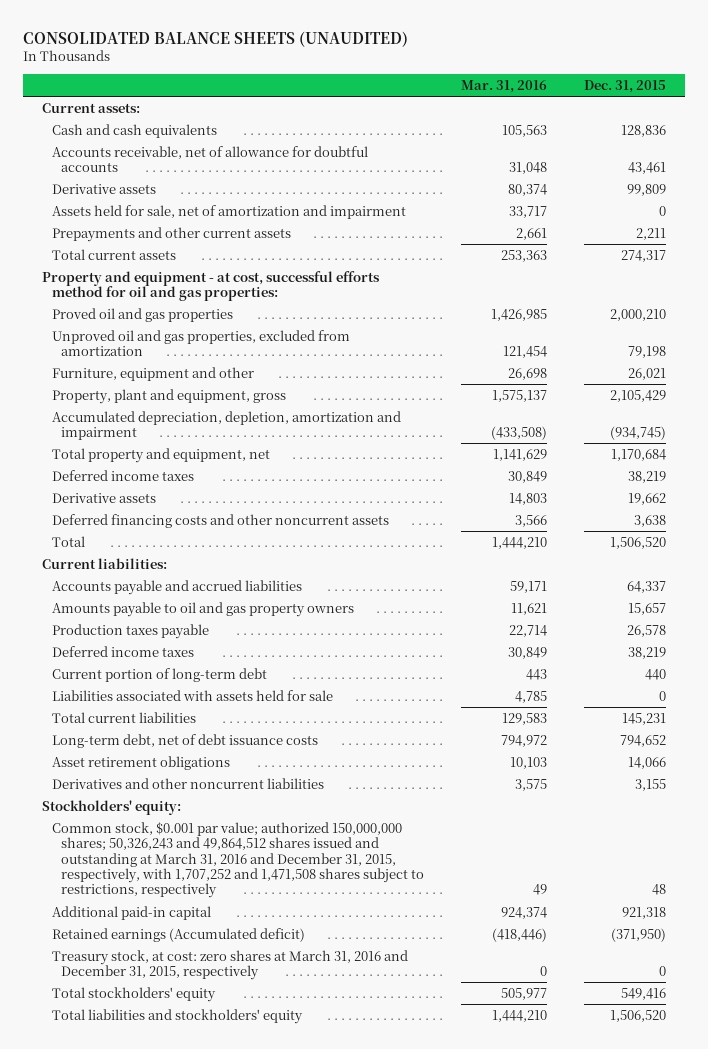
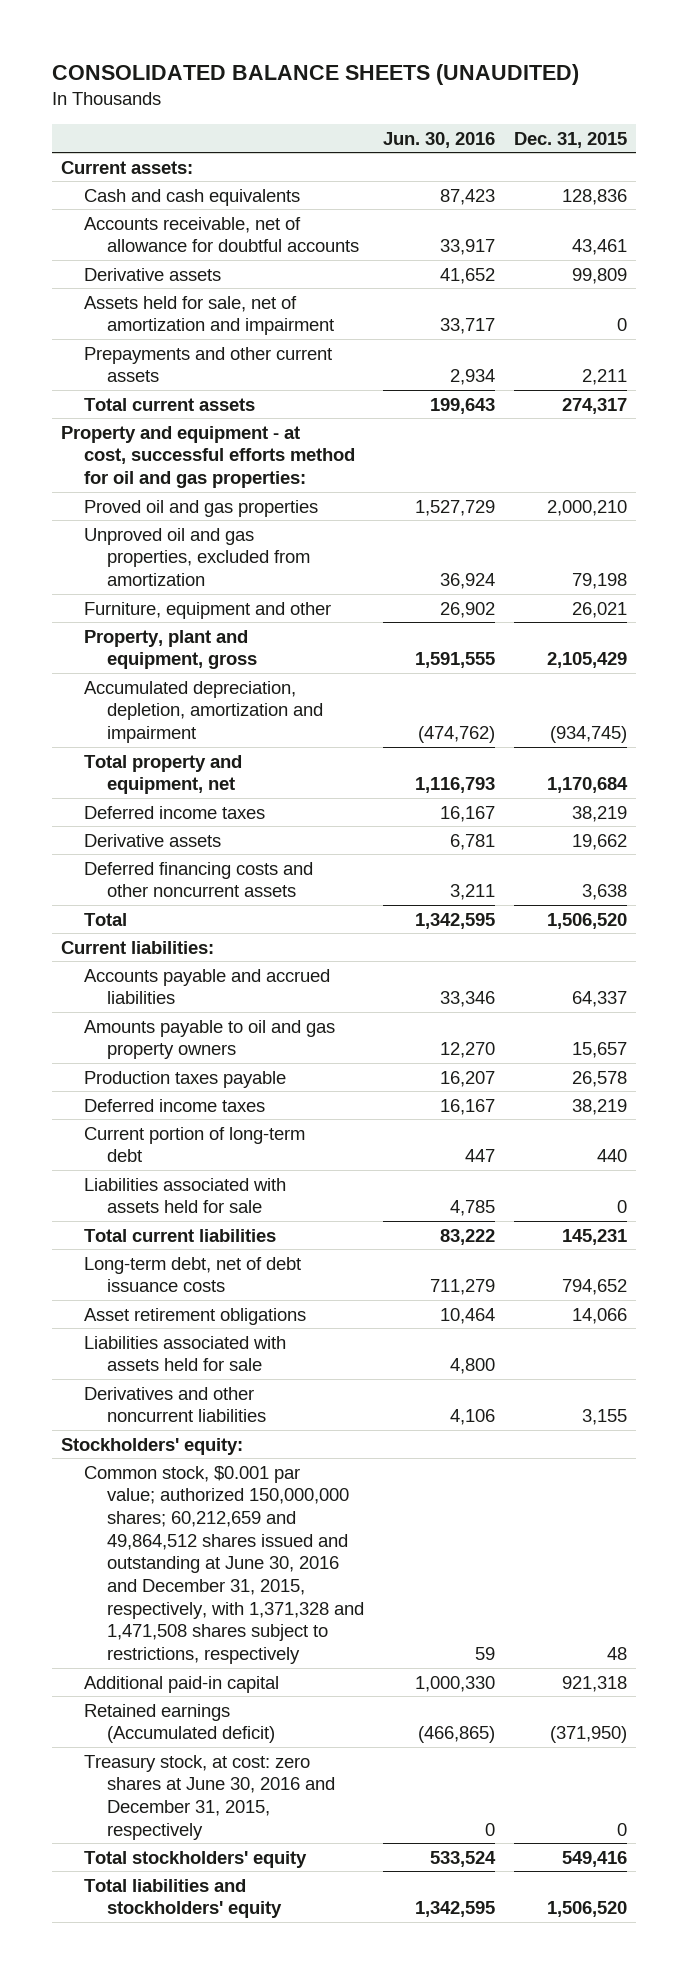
[461,79,548,93] Mar. 31, 2016 -> none
none -> [382,131,495,148] Jun. 30, 2016
none -> [84,1335,287,1372] Liabilities associated with assets held for sale
[51,821,425,899] Common stock, $0.001 par value; authorized 150,000,000 shares; 50,326,243 and 49,864,512 shares issued and outstanding at March 31, 2016 and December 31, 2015, respectively, with 1,707,252 and 1,471,508 shares subject to restrictions, respectively -> [84,1465,365,1665] Common stock, $0.001 par value; authorized 150,000,000 shares; 60,212,659 and 49,864,512 shares issued and outstanding at June 30, 2016 and December 31, 2015, respectively, with 1,371,328 and 1,471,508 shares subject to restrictions, respectively
[51,949,408,981] Treasury stock, at cost: zero shares at March 31, 2016 and December 31, 2015, respectively -> [84,1754,336,1840] Treasury stock, at cost: zero shares at June 30, 2016 and December 31, 2015, respectively

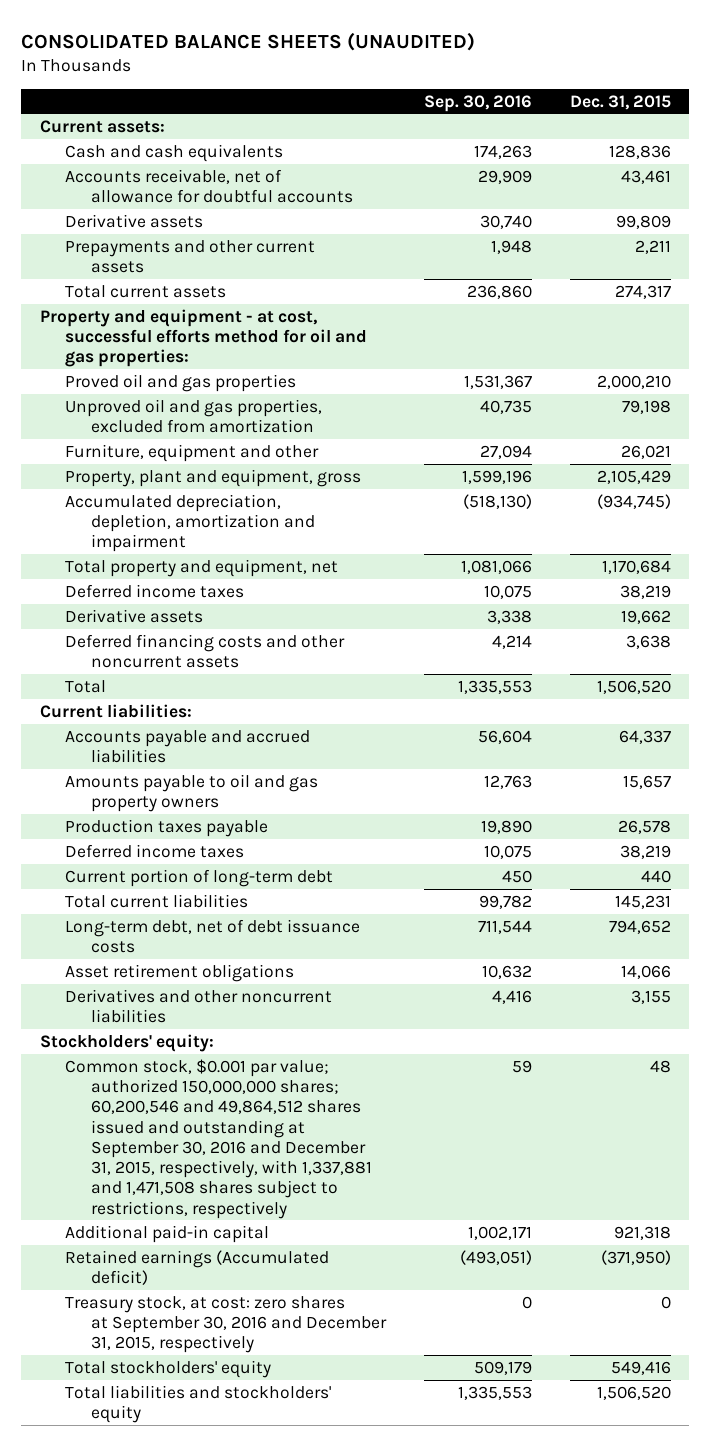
[382,131,495,148] Jun. 30, 2016 -> none
none -> [424,94,533,112] Sep. 30, 2016
[84,295,335,336] Assets held for sale, net of amortization and impairment -> none
[84,1177,287,1214] Liabilities associated with assets held for sale -> none
[84,1335,287,1372] Liabilities associated with assets held for sale -> none
[84,1465,365,1665] Common stock, $0.001 par value; authorized 150,000,000 shares; 60,212,659 and 49,864,512 shares issued and outstanding at June 30, 2016 and December 31, 2015, respectively, with 1,371,328 and 1,471,508 shares subject to restrictions, respectively -> [65,1058,373,1219] Common stock, $0.001 par value; authorized 150,000,000 shares; 60,200,546 and 49,864,512 shares issued and outstanding at September 30, 2016 and December 31, 2015, respectively, with 1,337,881 and 1,471,508 shares subject to restrictions, respectively
[84,1754,336,1840] Treasury stock, at cost: zero shares at June 30, 2016 and December 31, 2015, respectively -> [65,1295,388,1354] Treasury stock, at cost: zero shares at September 30, 2016 and December 31, 2015, respectively

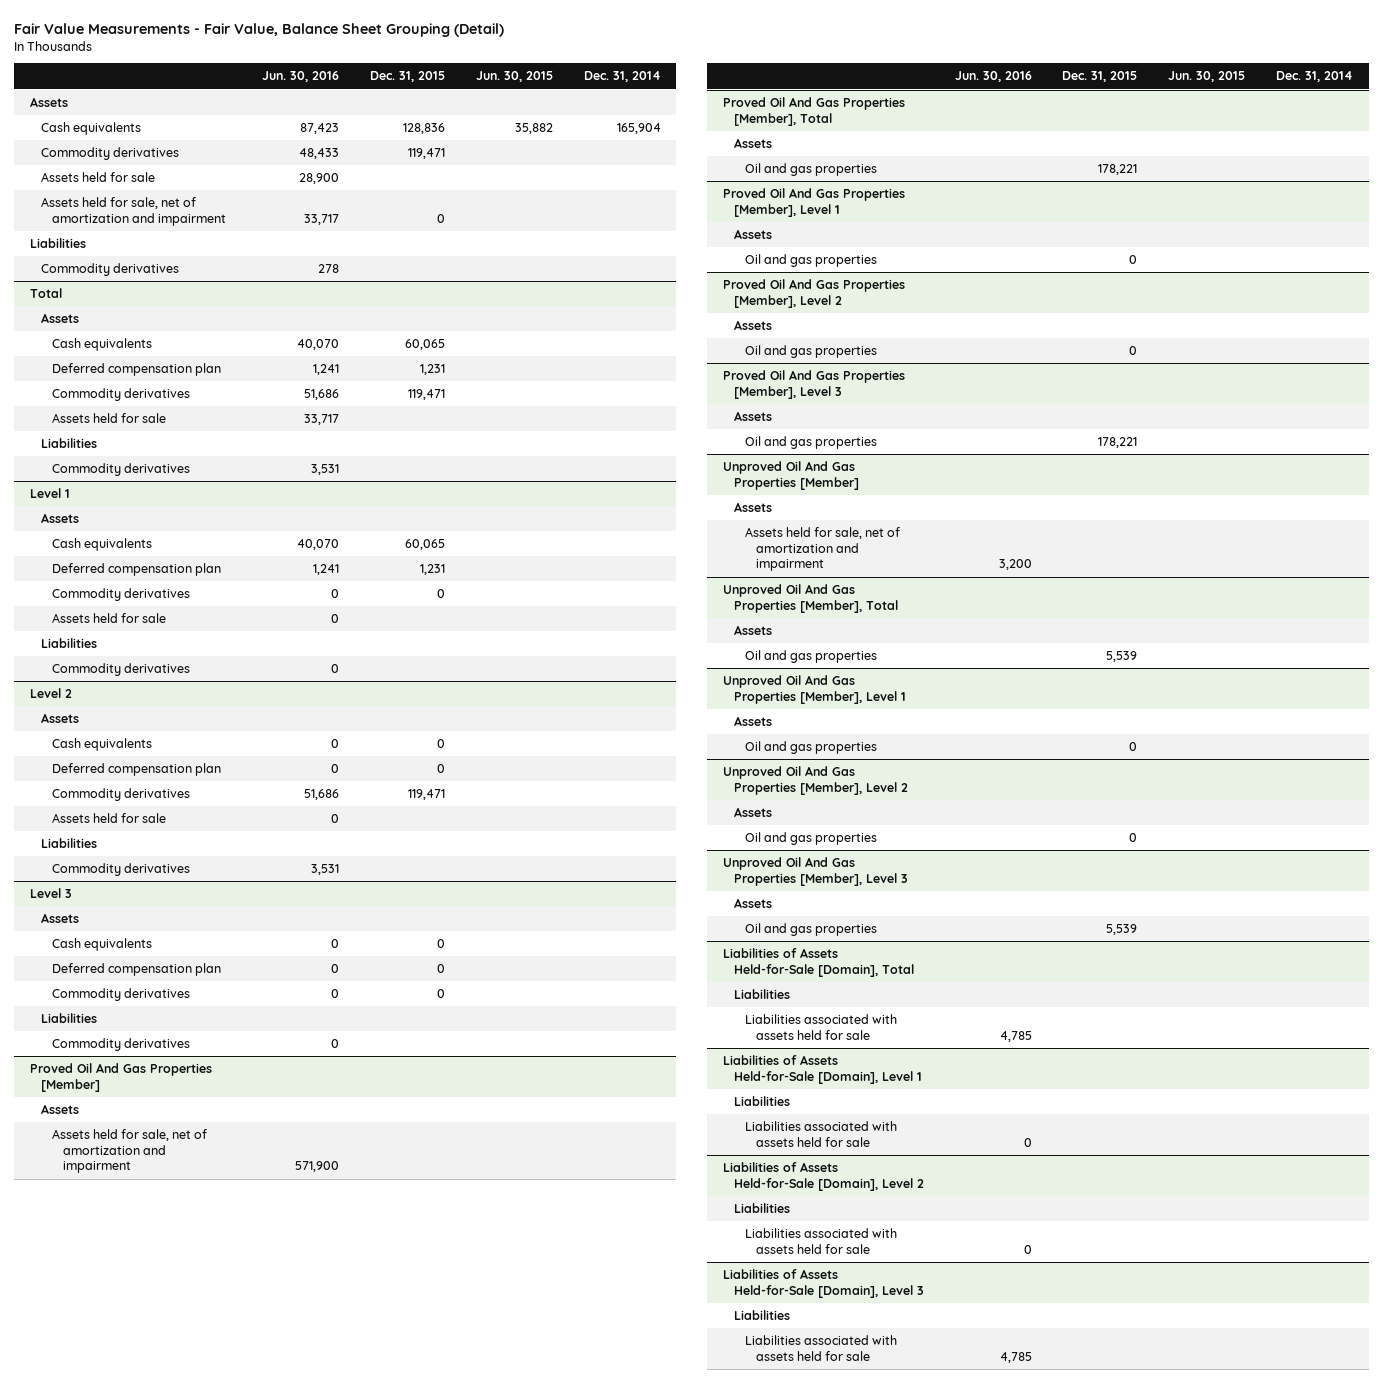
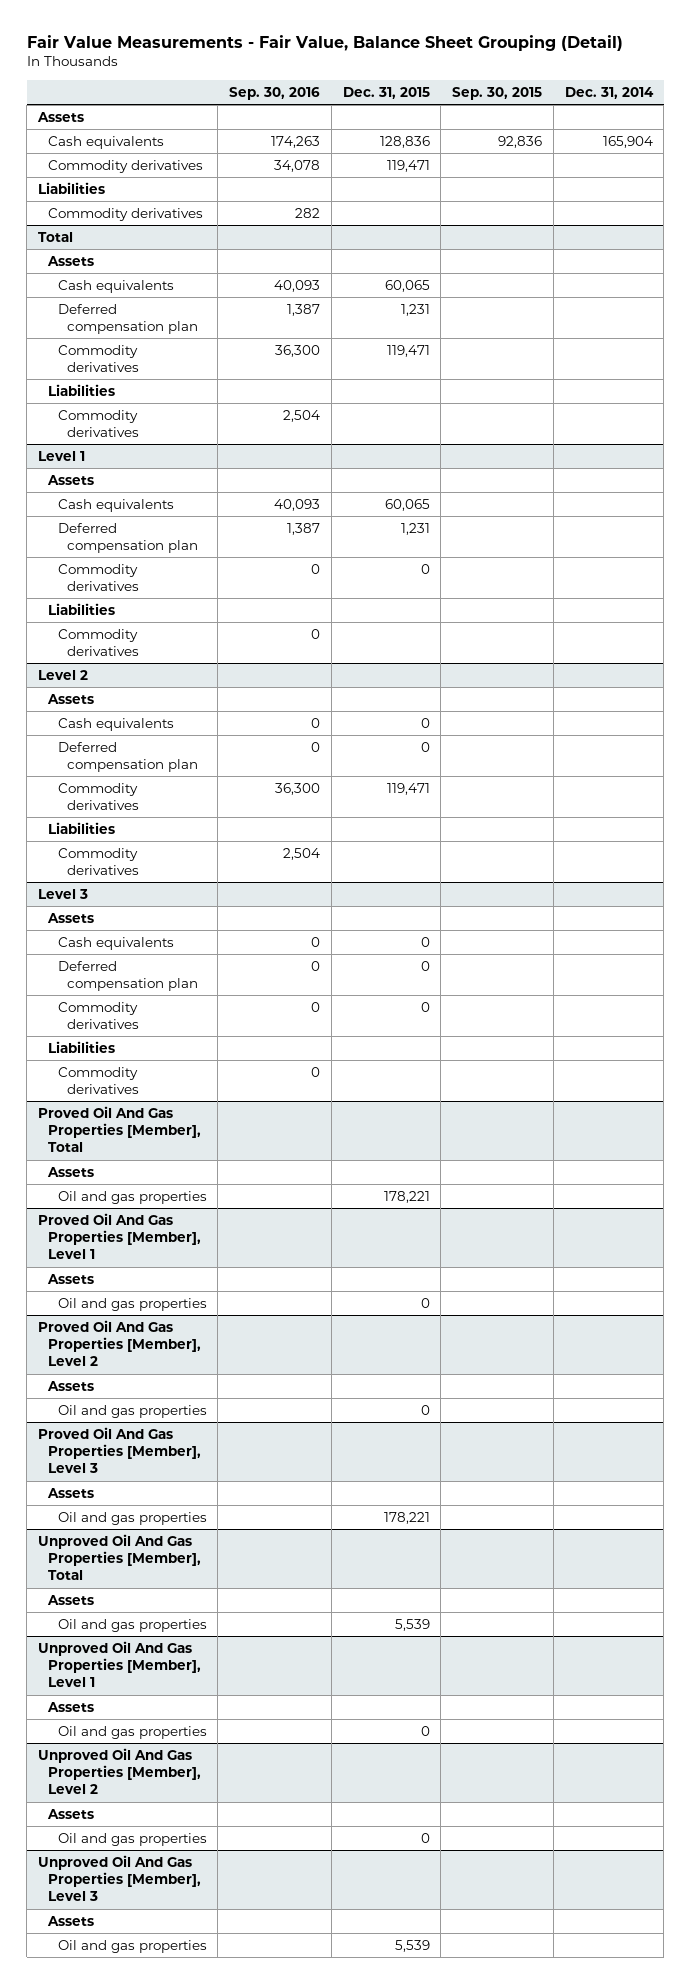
[261,71,339,83] Jun. 30, 2016 -> none
[475,71,553,83] Jun. 30, 2015 -> none
none -> [229,86,321,100] Sep. 30, 2016
none -> [452,86,543,100] Sep. 30, 2015
[41,172,156,183] Assets held for sale -> none
[41,197,227,226] Assets held for sale, net of amortization and impairment -> none
[52,413,167,424] Assets held for sale -> none
[52,613,167,624] Assets held for sale -> none
[52,813,167,824] Assets held for sale -> none
[29,1063,212,1092] Proved Oil And Gas Properties [Member] -> none
[41,1104,80,1115] Assets -> none
[52,1129,208,1174] Assets held for sale, net of amortization and impairment -> none
[722,461,859,490] Unproved Oil And Gas Properties [Member] -> none
[733,502,772,513] Assets -> none
[744,527,900,572] Assets held for sale, net of amortization and impairment -> none
[722,948,914,977] Liabilities of Assets Held-for-Sale [Domain], Total -> none
[733,989,790,1000] Liabilities -> none
[744,1014,897,1040] Liabilities associated with assets held for sale -> none
[722,1055,922,1084] Liabilities of Assets Held-for-Sale [Domain], Level 1 -> none
[733,1096,790,1107] Liabilities -> none
[744,1121,897,1147] Liabilities associated with assets held for sale -> none
[722,1162,924,1191] Liabilities of Assets Held-for-Sale [Domain], Level 2 -> none
[733,1203,790,1214] Liabilities -> none
[744,1228,897,1254] Liabilities associated with assets held for sale -> none
[722,1269,924,1298] Liabilities of Assets Held-for-Sale [Domain], Level 3 -> none
[733,1310,790,1321] Liabilities -> none
[744,1335,897,1361] Liabilities associated with assets held for sale -> none

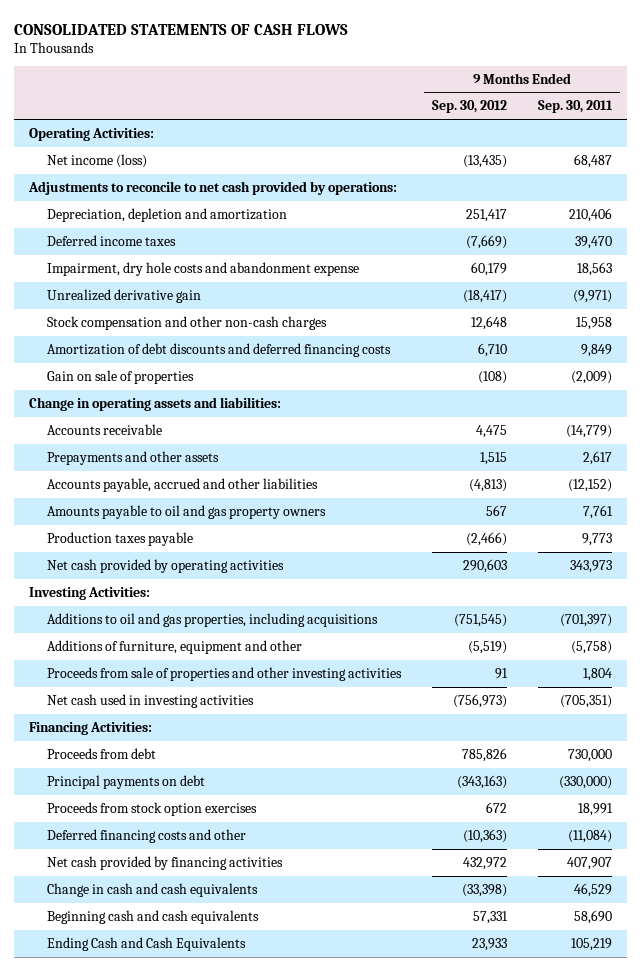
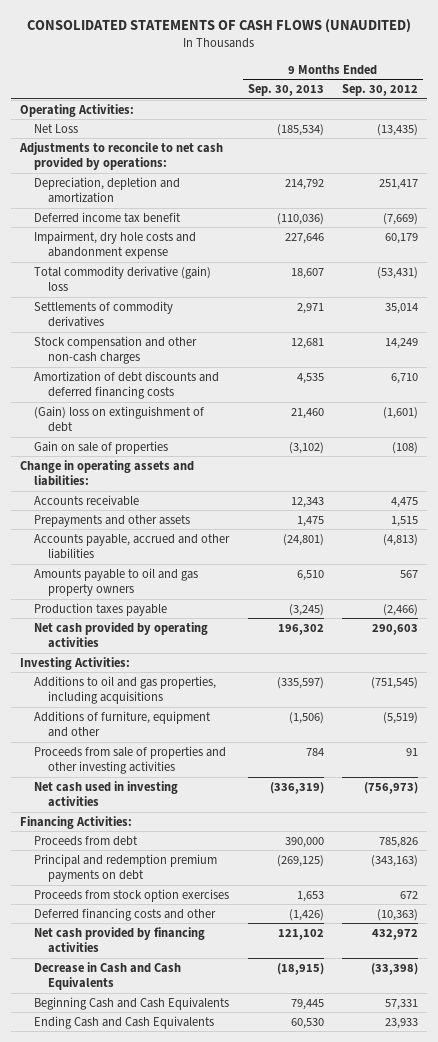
[14,23,349,35] CONSOLIDATED STATEMENTS OF CASH FLOWS -> [27,19,412,34] CONSOLIDATED STATEMENTS OF CASH FLOWS (UNAUDITED)
[537,100,613,114] Sep. 30, 2011 -> none
none -> [247,84,324,97] Sep. 30, 2013
[46,153,147,168] Net income (loss) -> [33,123,78,133] Net Loss
[46,234,176,246] Deferred income taxes -> [33,211,181,223] Deferred income tax benefit
[46,288,201,303] Unrealized derivative gain -> none
none -> [33,265,211,291] Total commodity derivative (gain) loss
none -> [33,300,173,327] Settlements of commodity derivatives
[470,315,507,330] 12,648 -> [385,337,419,349] 14,249
none -> [33,405,204,432] (Gain) loss on extinguishment of debt
[46,774,205,789] Principal payments on debt -> [33,853,217,882] Principal and redemption premium payments on debt
[46,882,258,897] Change in cash and cash equivalents -> [33,961,181,990] Decrease in Cash and Cash Equivalents
[46,909,259,924] Beginning cash and cash equivalents -> [33,996,229,1010] Beginning Cash and Cash Equivalents

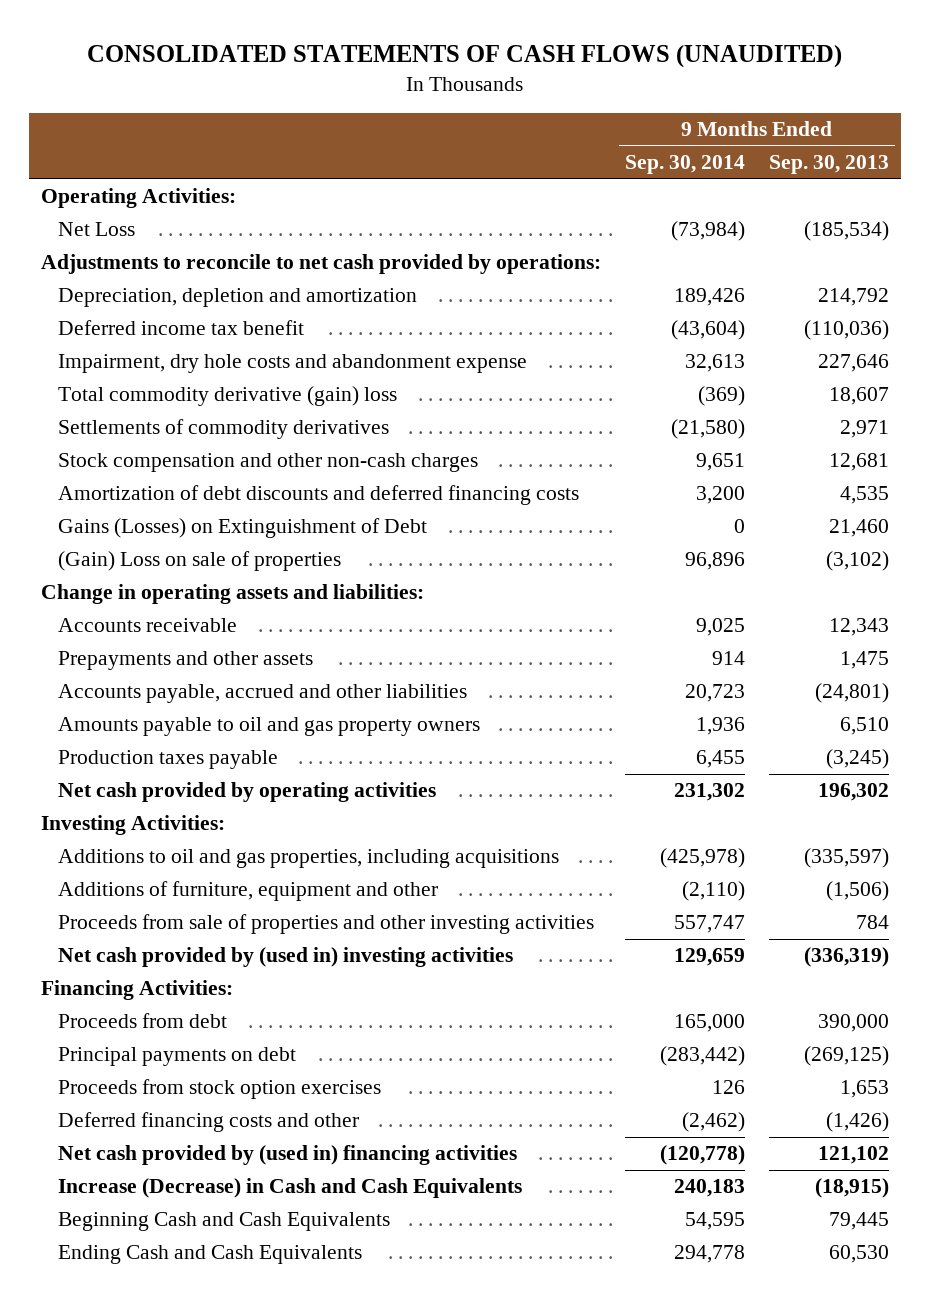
[342,84,419,97] Sep. 30, 2012 -> none
none -> [625,155,746,175] Sep. 30, 2014
[33,405,204,432] (Gain) loss on extinguishment of debt -> [58,518,428,539] Gains (Losses) on Extinguishment of Debt
[33,440,168,454] Gain on sale of properties -> [58,551,342,572] (Gain) Loss on sale of properties
[33,780,178,807] Net cash used in investing activities -> [58,947,514,968] Net cash provided by (used in) investing activities
[33,853,217,882] Principal and redemption premium payments on debt -> [58,1047,297,1067] Principal payments on debt
[33,926,205,953] Net cash provided by financing activities -> [58,1145,518,1166] Net cash provided by (used in) financing activities
[33,961,181,990] Decrease in Cash and Cash Equivalents -> [58,1178,523,1199] Increase (Decrease) in Cash and Cash Equivalents

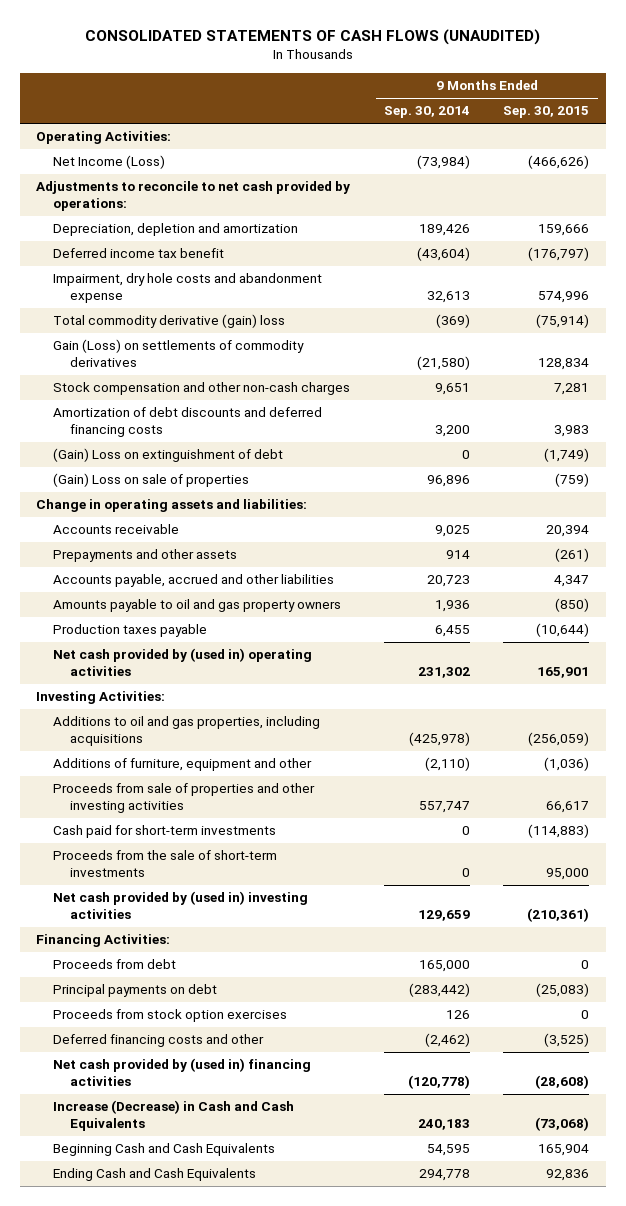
[769,155,890,175] Sep. 30, 2013 -> none
none -> [503,106,590,119] Sep. 30, 2015
[58,222,136,237] Net Loss -> [53,155,166,170] Net Income (Loss)
[58,419,390,440] Settlements of commodity derivatives -> [53,339,305,368] Gain (Loss) on settlements of commodity derivatives
[58,518,428,539] Gains (Losses) on Extinguishment of Debt -> [53,448,284,463] (Gain) Loss on extinguishment of debt
[58,782,437,803] Net cash provided by operating activities -> [53,648,313,677] Net cash provided by (used in) operating activities
none -> [53,825,277,839] Cash paid for short-term investments
none -> [53,850,278,878] Proceeds from the sale of short-term investments

